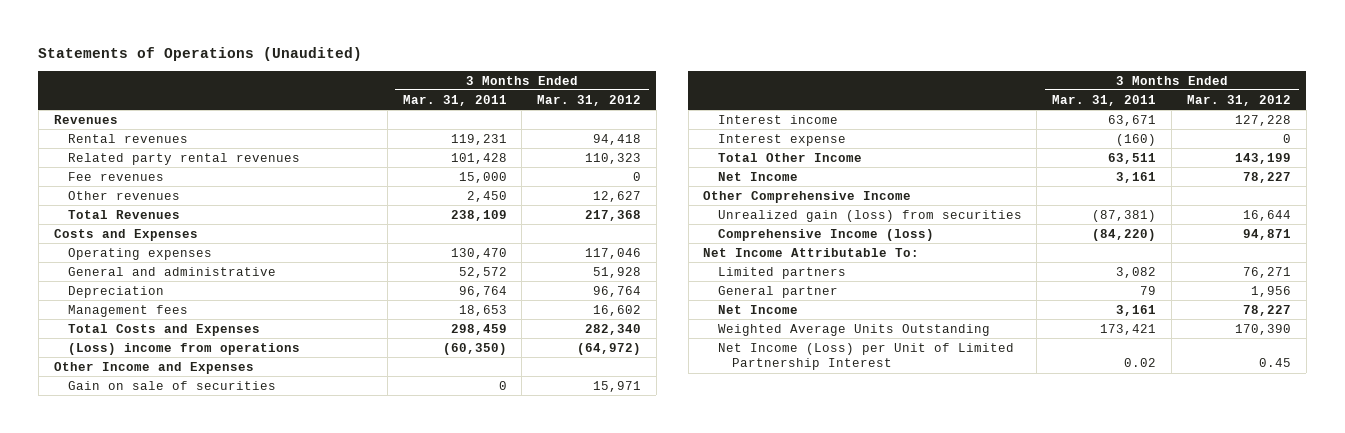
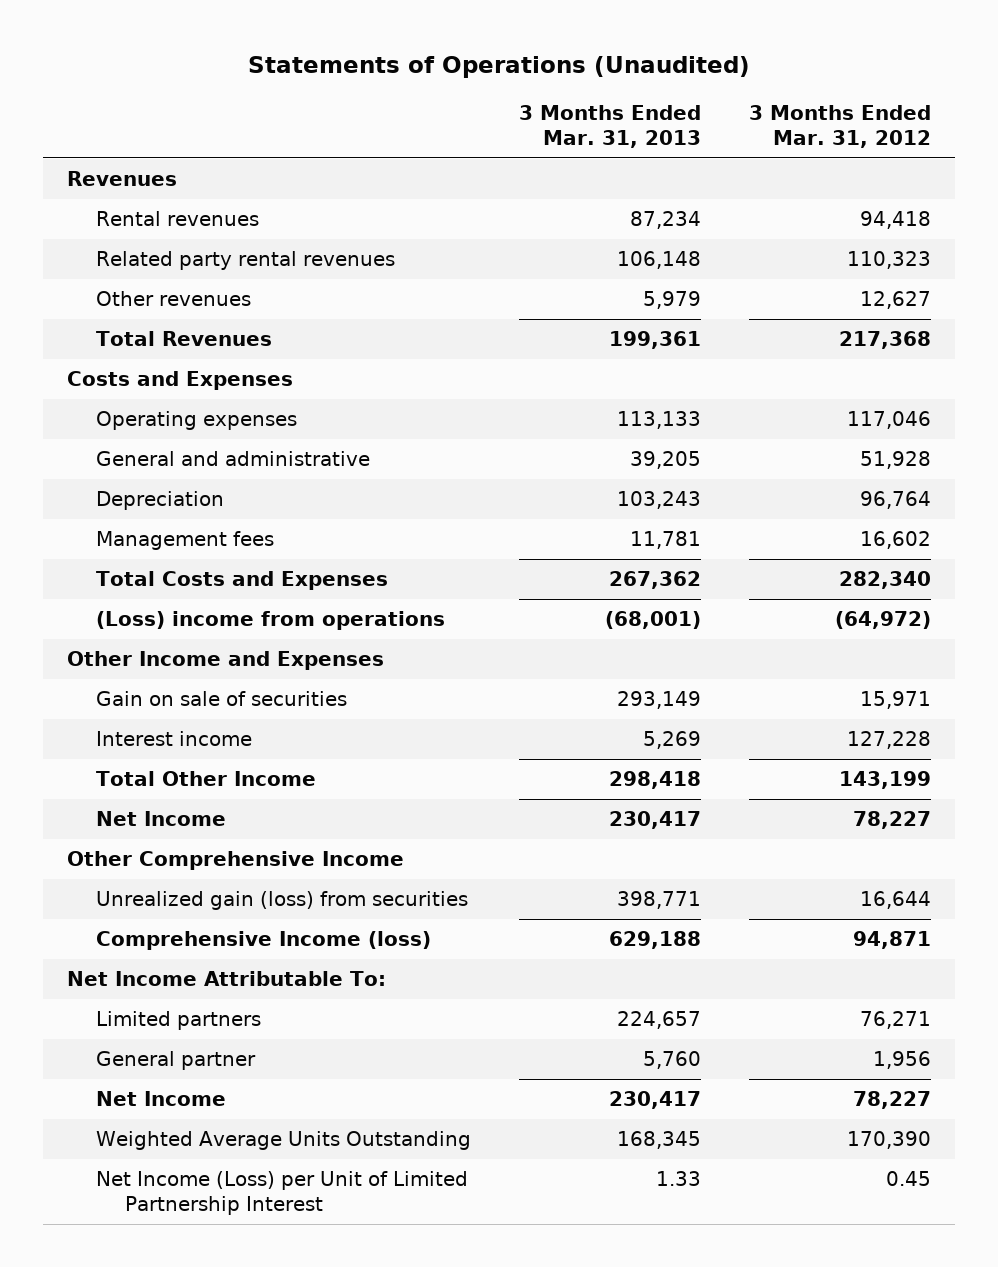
[402,94,507,106] Mar. 31, 2011 -> none
none -> [518,104,701,149] 3 Months Ended Mar. 31, 2013
[67,171,164,181] Fee revenues -> none
[717,133,846,146] Interest expense -> none

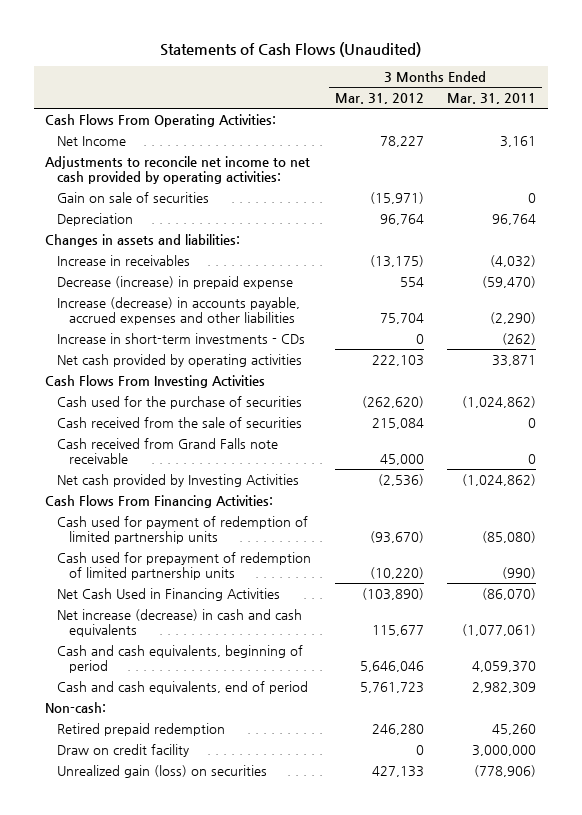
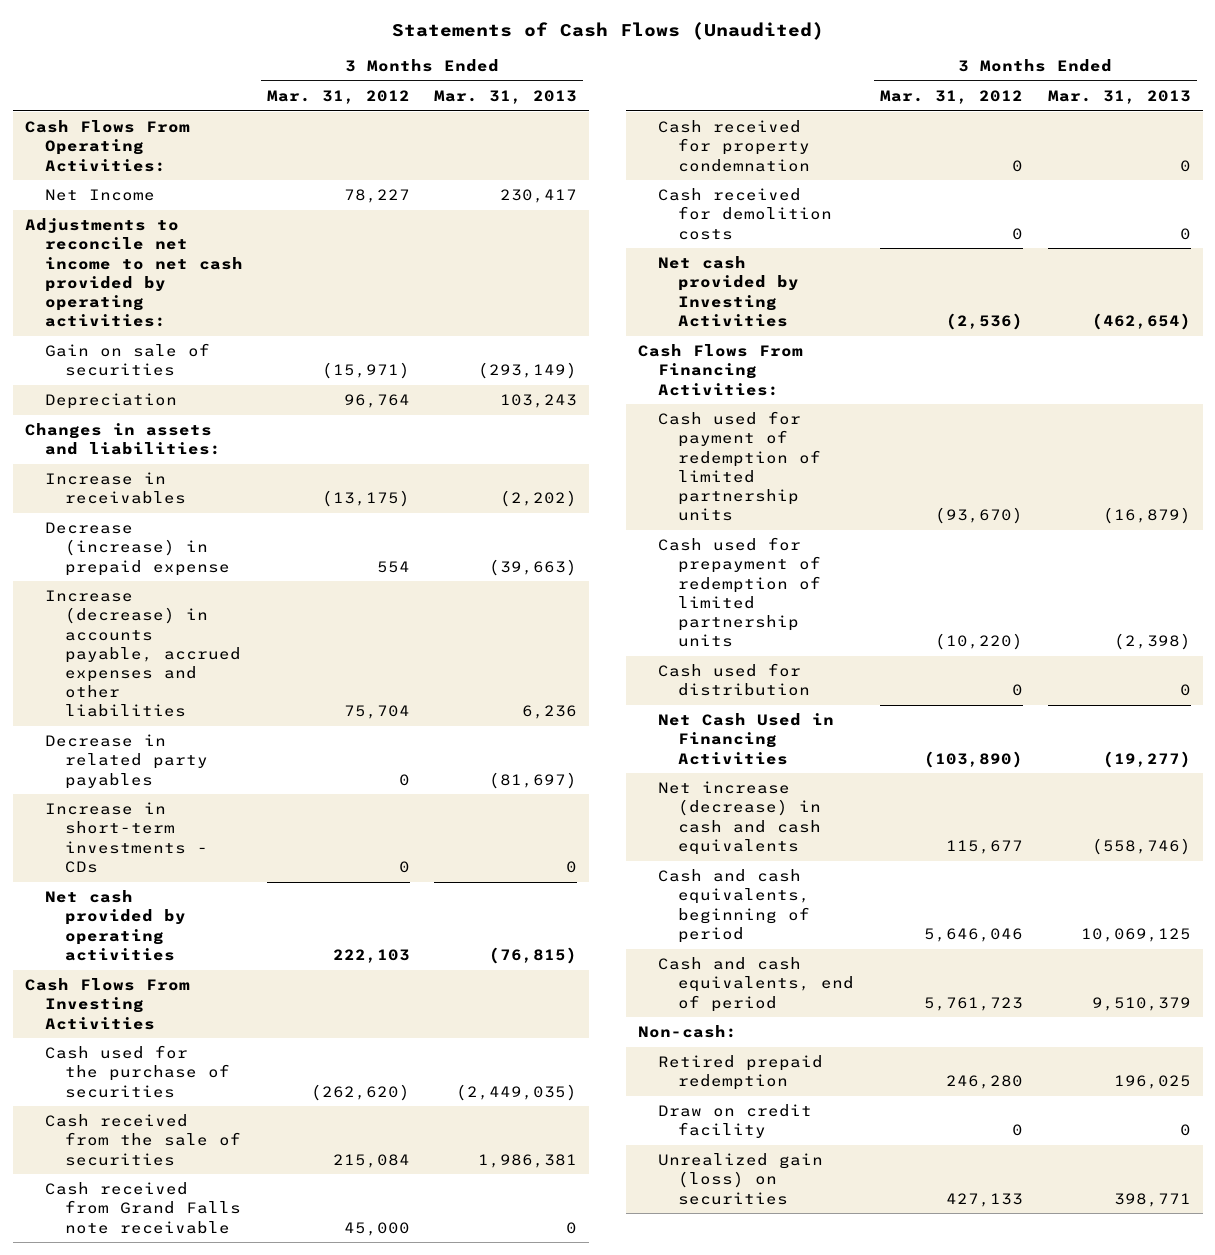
[447,93,537,105] Mar. 31, 2011 -> none
none -> [433,89,577,104] Mar. 31, 2013
none -> [44,734,208,789] Decrease in related party payables
none -> [658,120,811,172] Cash received for property condemnation
none -> [658,188,833,240] Cash received for demolition costs
none -> [658,663,811,697] Cash used for distribution

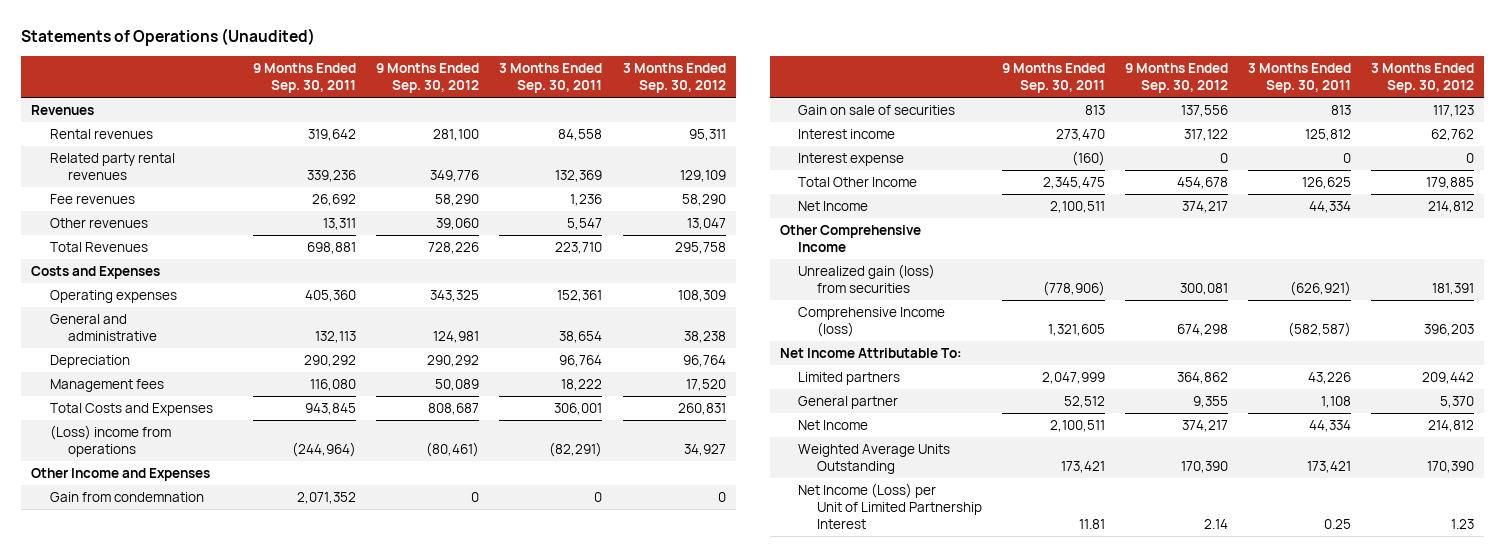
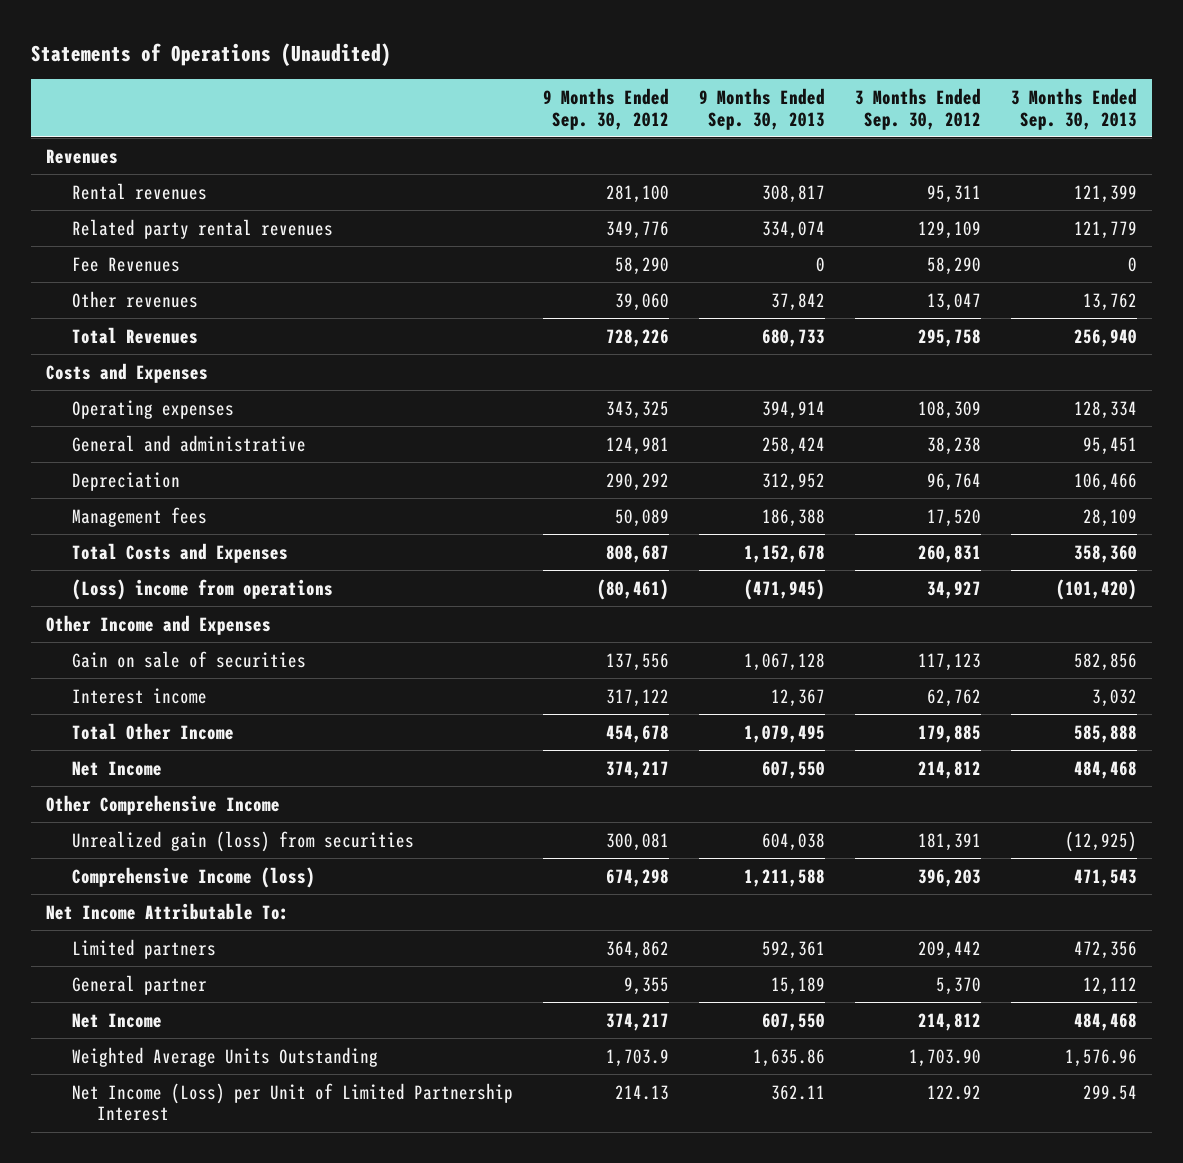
[253,63,357,93] 9 Months Ended Sep. 30, 2011 -> none
[499,63,603,93] 3 Months Ended Sep. 30, 2011 -> none
none -> [698,87,825,130] 9 Months Ended Sep. 30, 2013
none -> [1010,87,1137,130] 3 Months Ended Sep. 30, 2013
[49,194,135,205] Fee revenues -> [71,256,180,272] Fee Revenues
[49,492,204,503] Gain from condemnation -> none
[798,153,905,167] Interest expense -> none
[1181,461,1229,474] 170,390 -> [605,1048,669,1067] 1,703.9
[1427,461,1475,474] 170,390 -> [908,1048,981,1067] 1,703.90
[1204,518,1229,529] 2.14 -> [614,1084,669,1100] 214.13
[1451,518,1475,529] 1.23 -> [926,1084,981,1100] 122.92

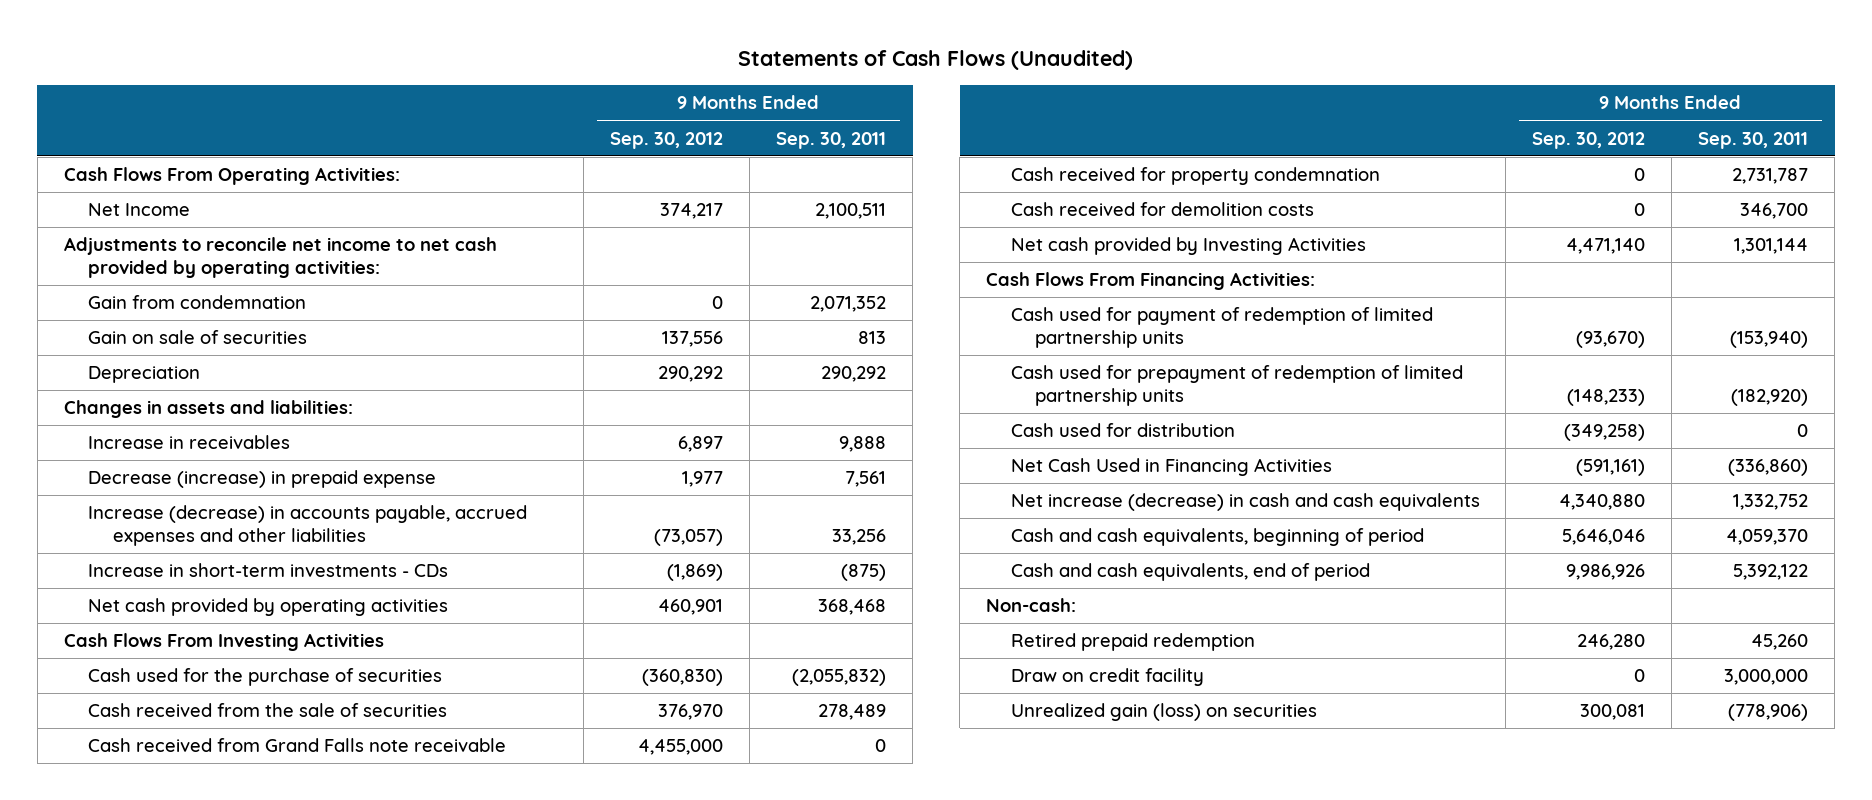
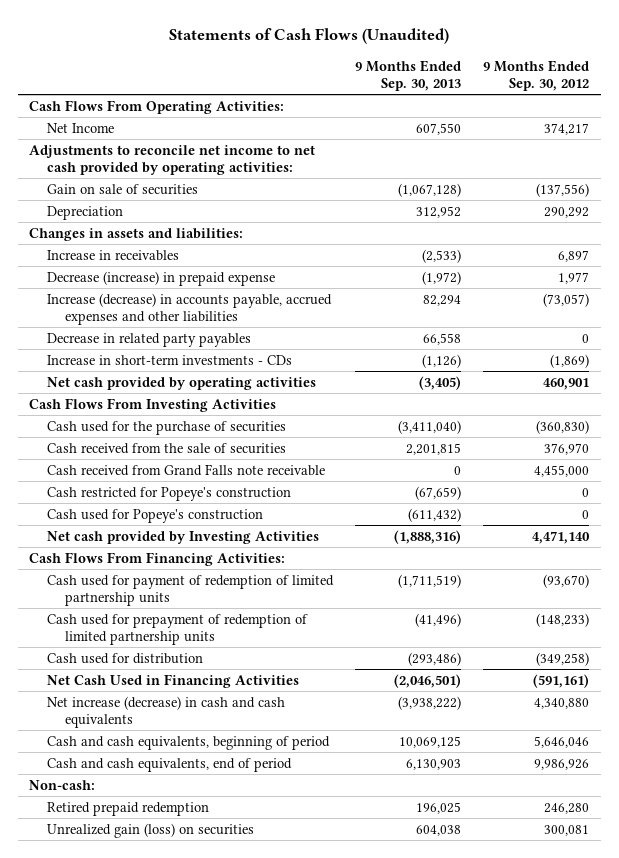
[776,131,887,149] Sep. 30, 2011 -> none
none -> [355,59,462,91] 9 Months Ended Sep. 30, 2013
[88,295,307,310] Gain from condemnation -> none
[662,331,724,348] 137,556 -> [536,182,590,197] (137,556)
none -> [47,332,252,347] Decrease in related party payables
[1010,167,1380,186] Cash received for property condemnation -> none
[1010,202,1314,217] Cash received for demolition costs -> none
none -> [47,486,292,501] Cash restricted for Popeye's construction
none -> [47,508,264,523] Cash used for Popeye's construction
[1010,668,1204,687] Draw on credit facility -> none

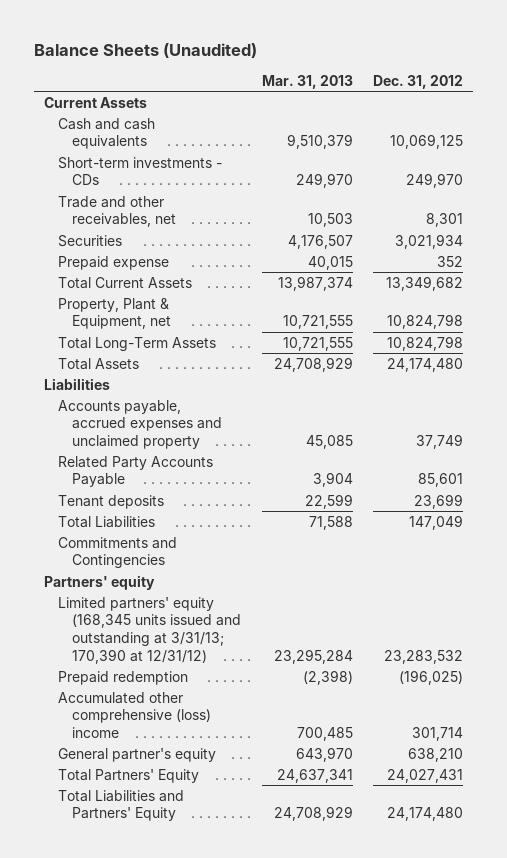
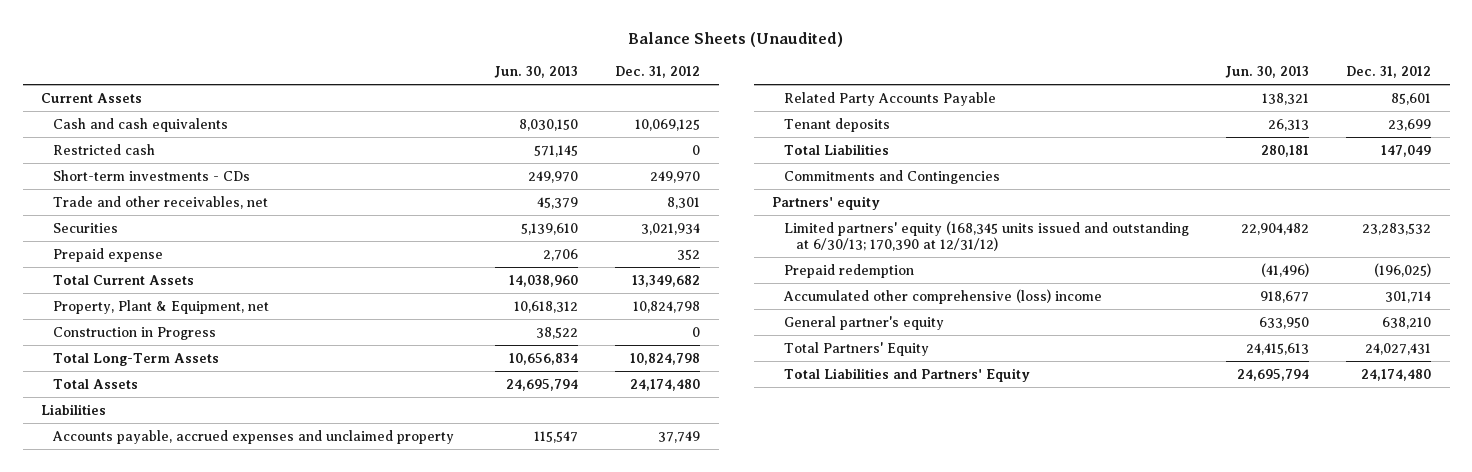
[261,74,353,89] Mar. 31, 2013 -> none
none -> [493,66,578,79] Jun. 30, 2013
none -> [52,143,155,155] Restricted cash
none -> [52,326,216,340] Construction in Progress
[58,596,241,664] Limited partners' equity (168,345 units issued and outstanding at 3/31/13; 170,390 at 12/31/12) -> [783,220,1189,252] Limited partners' equity (168,345 units issued and outstanding at 6/30/13; 170,390 at 12/31/12)

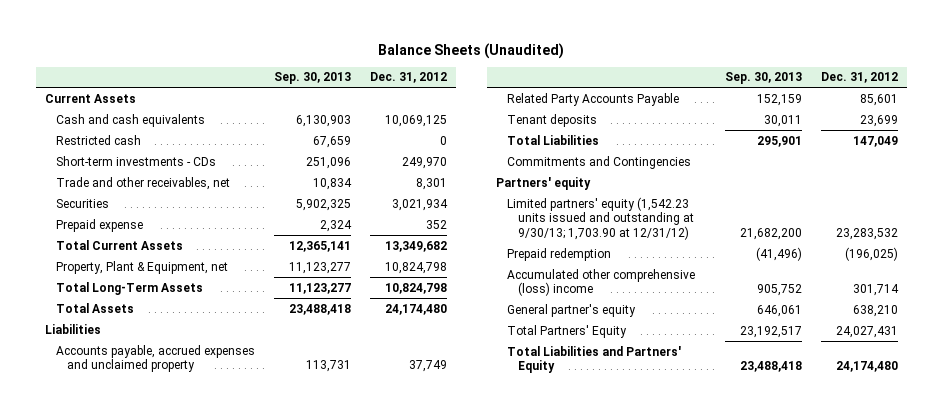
[493,66,578,79] Jun. 30, 2013 -> none
none -> [273,72,351,85] Sep. 30, 2013
[52,326,216,340] Construction in Progress -> none
[783,220,1189,252] Limited partners' equity (168,345 units issued and outstanding at 6/30/13; 170,390 at 12/31/12) -> [507,196,695,241] Limited partners' equity (1,542.23 units issued and outstanding at 9/30/13; 1,703.90 at 12/31/12)

